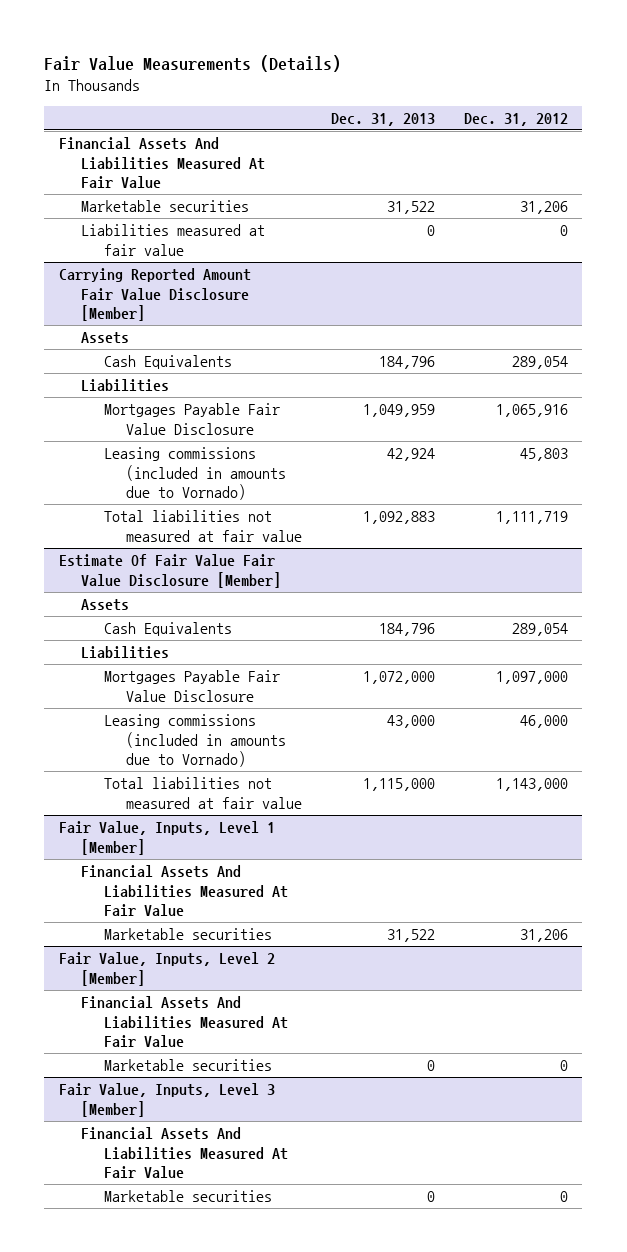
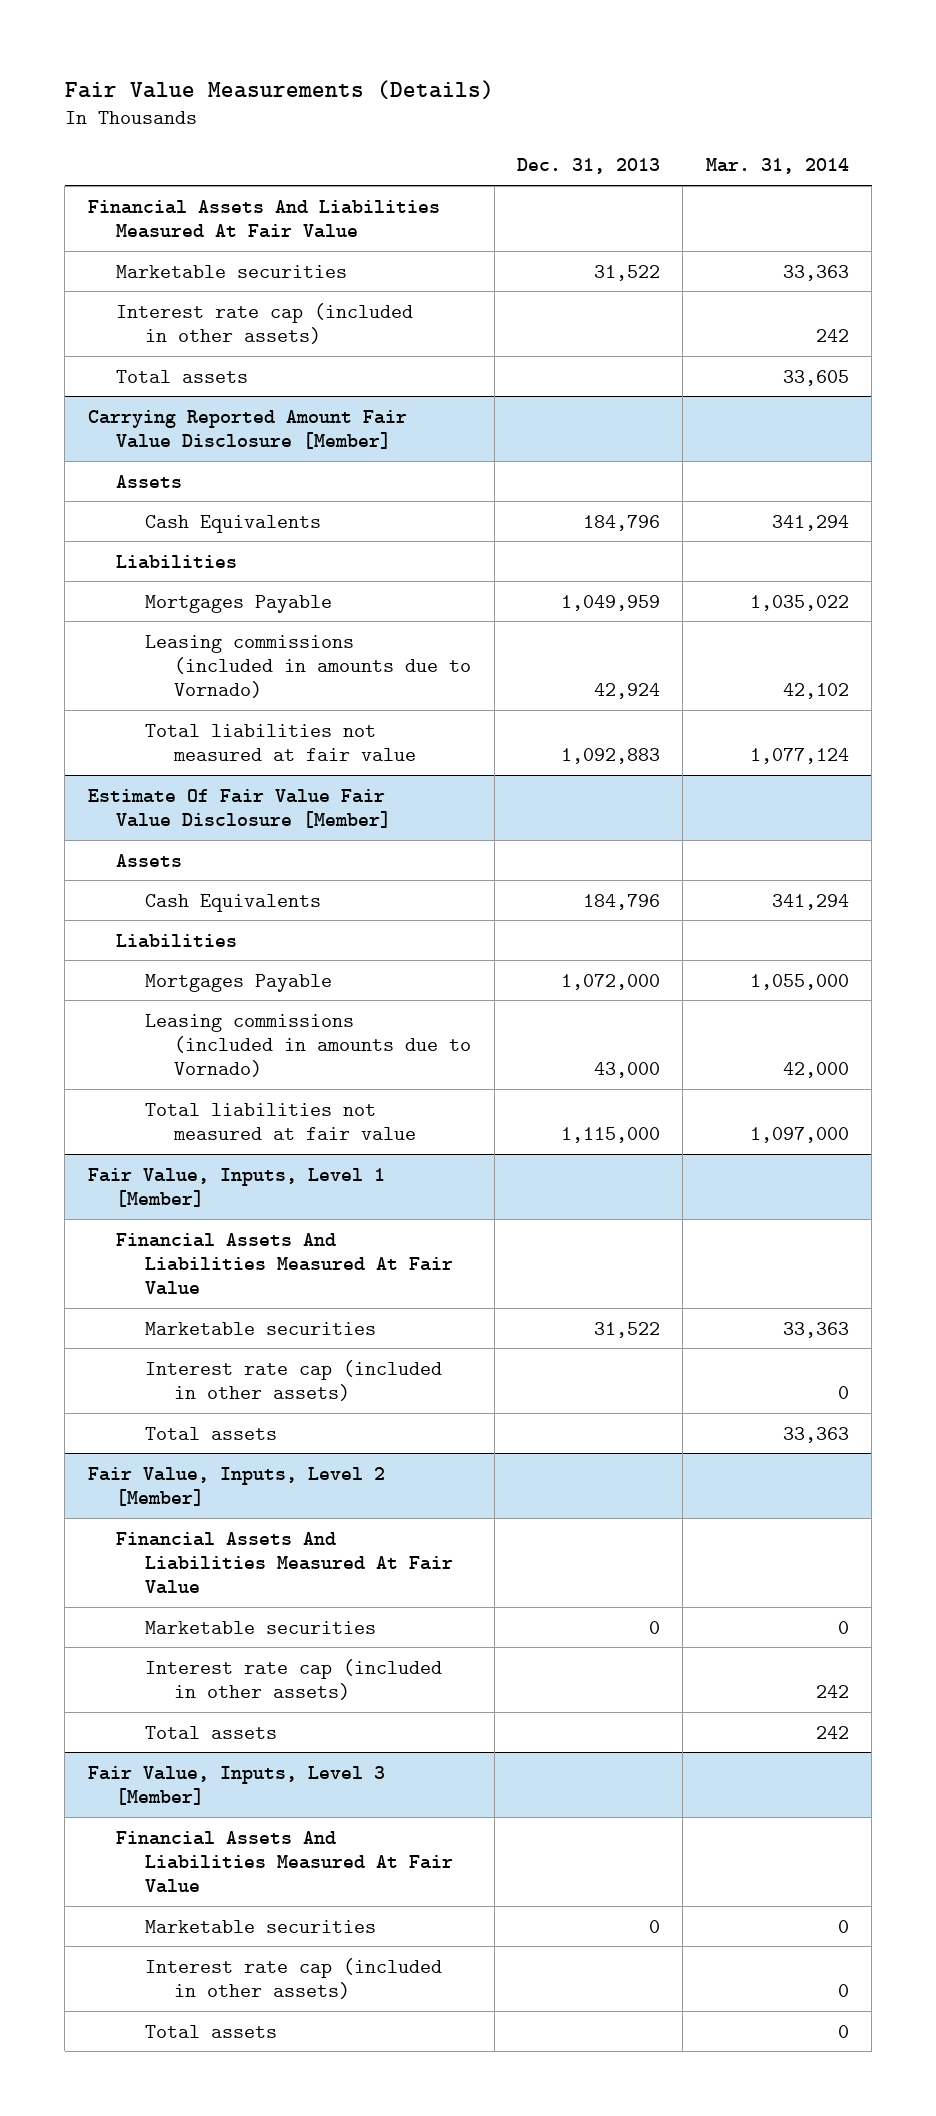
[463,112,568,126] Dec. 31, 2012 -> none
none -> [705,158,849,175] Mar. 31, 2014
[81,224,266,256] Liabilities measured at fair value -> none
none -> [116,302,414,344] Interest rate cap (included in other assets)
none -> [116,369,249,383] Total assets
[103,403,280,435] Mortgages Payable Fair Value Disclosure -> [145,594,333,613] Mortgages Payable
[103,670,280,702] Mortgages Payable Fair Value Disclosure -> [145,973,333,992] Mortgages Payable
none -> [145,1359,443,1401] Interest rate cap (included in other assets)
none -> [145,1426,278,1440] Total assets
none -> [145,1658,443,1700] Interest rate cap (included in other assets)
none -> [145,1725,278,1739] Total assets
none -> [145,1957,443,1999] Interest rate cap (included in other assets)
none -> [145,2024,278,2038] Total assets

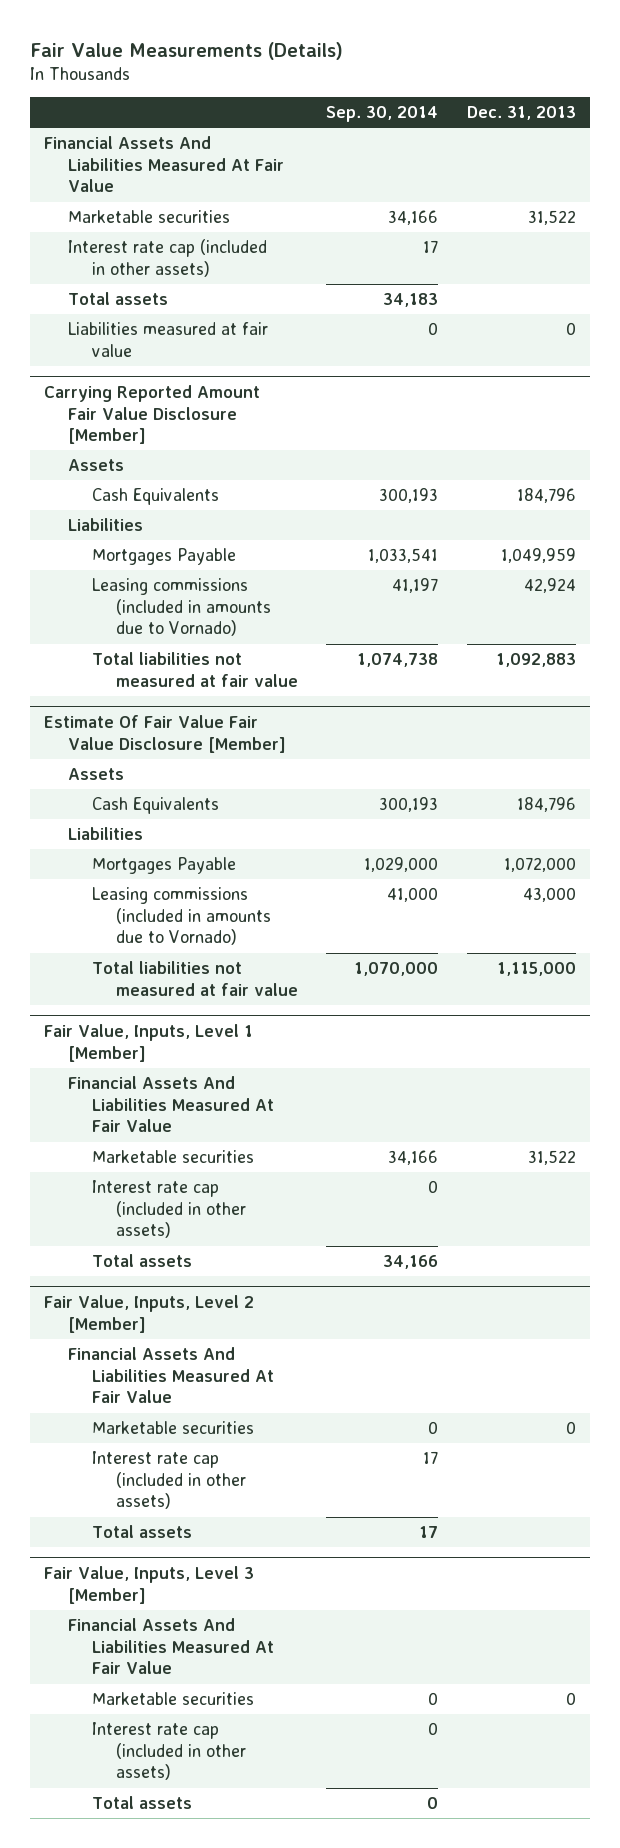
[705,158,849,175] Mar. 31, 2014 -> none
none -> [326,106,439,123] Sep. 30, 2014
none -> [67,321,268,357] Liabilities measured at fair value

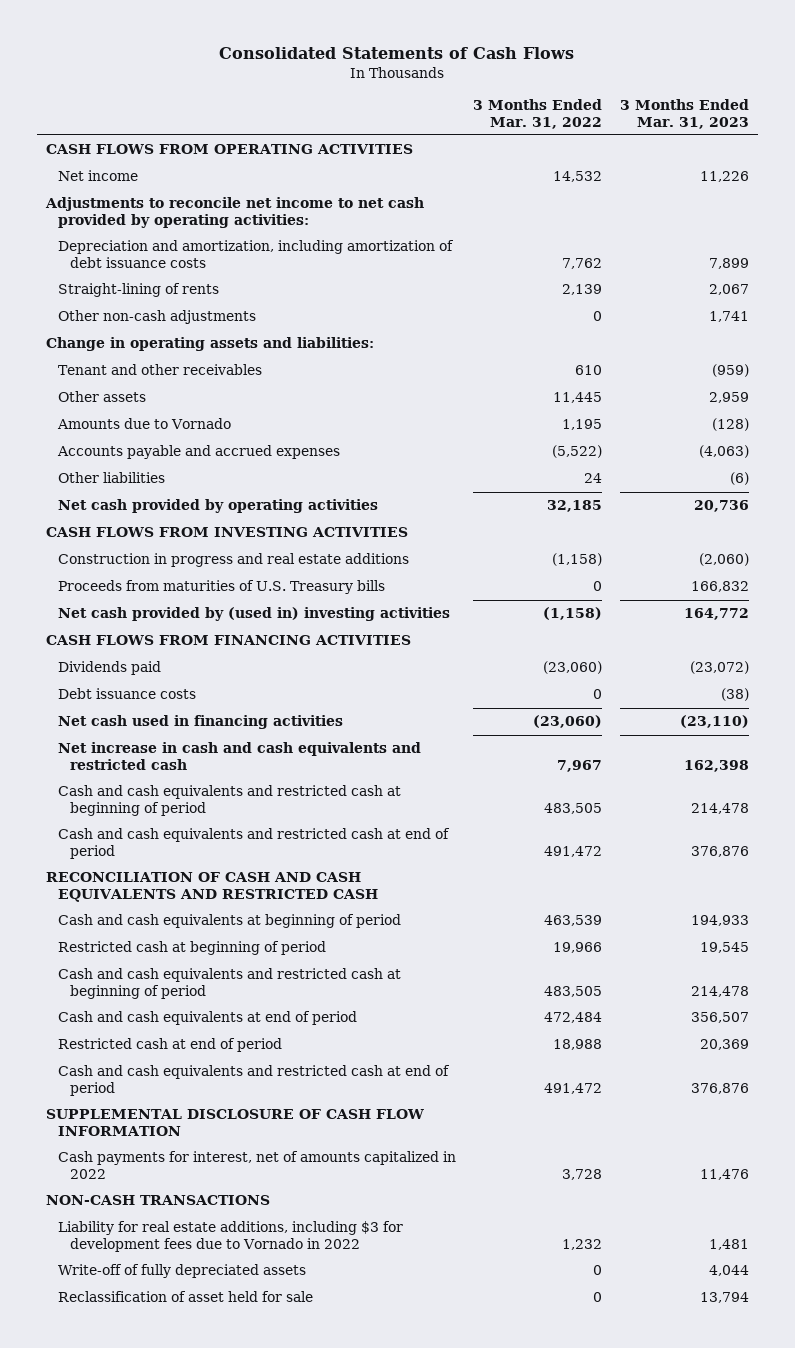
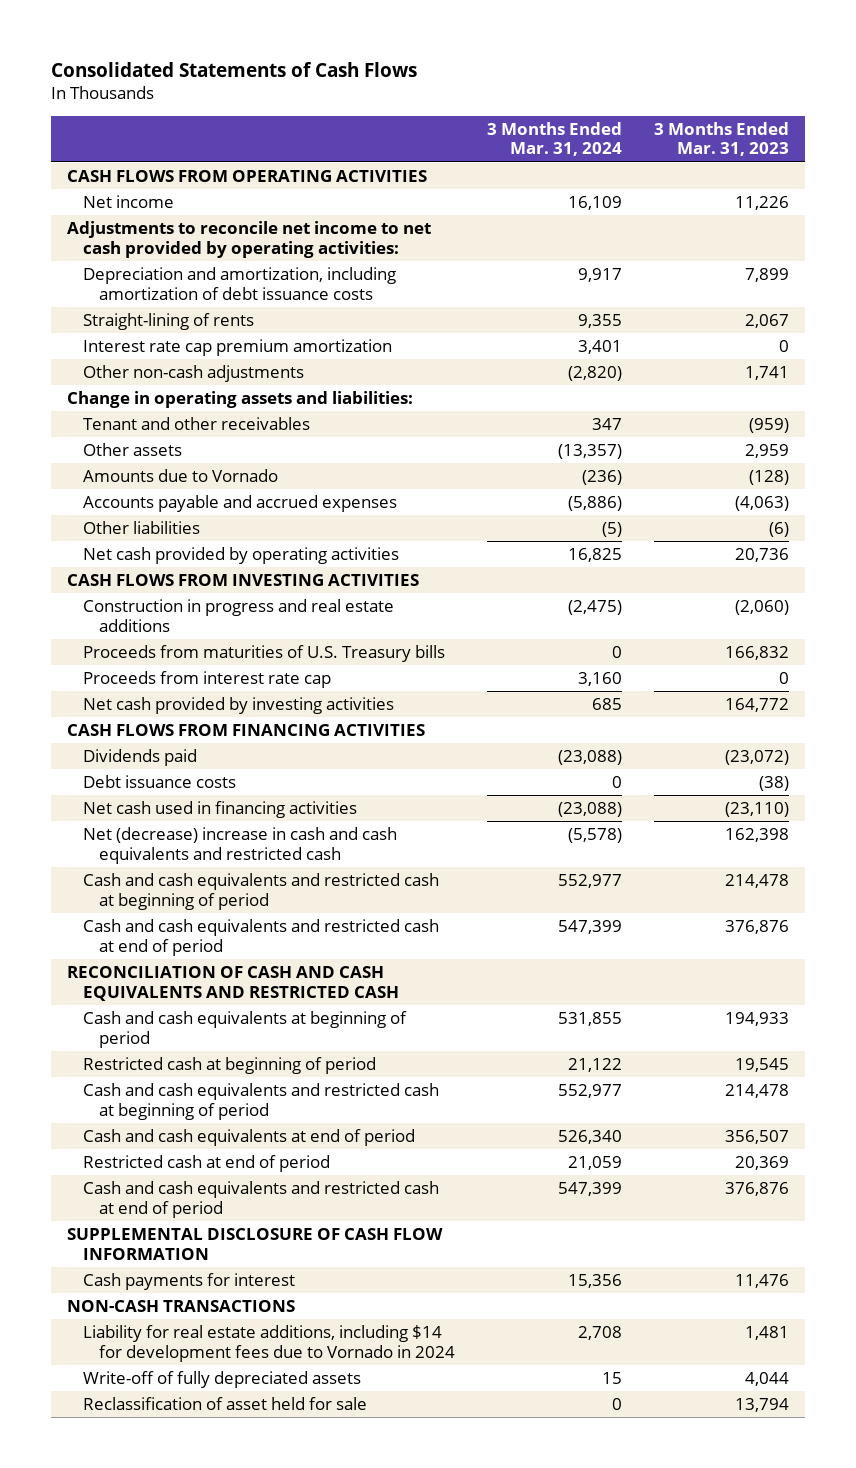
[473,98,603,129] 3 Months Ended Mar. 31, 2022 -> none
none -> [486,121,622,157] 3 Months Ended Mar. 31, 2024
none -> [83,338,393,356] Interest rate cap premium amortization
none -> [83,670,332,688] Proceeds from interest rate cap
[57,607,450,622] Net cash provided by (used in) investing activities -> [83,696,395,714] Net cash provided by investing activities
[57,742,421,771] Net increase in cash and cash equivalents and restricted cash -> [83,826,398,864] Net (decrease) increase in cash and cash equivalents and restricted cash
[57,1151,456,1180] Cash payments for interest, net of amounts capitalized in 2022 -> [83,1272,296,1290] Cash payments for interest
[57,1221,403,1253] Liability for real estate additions, including $3 for development fees due to Vornado in 2022 -> [83,1324,455,1362] Liability for real estate additions, including $14 for development fees due to Vornado in 2024

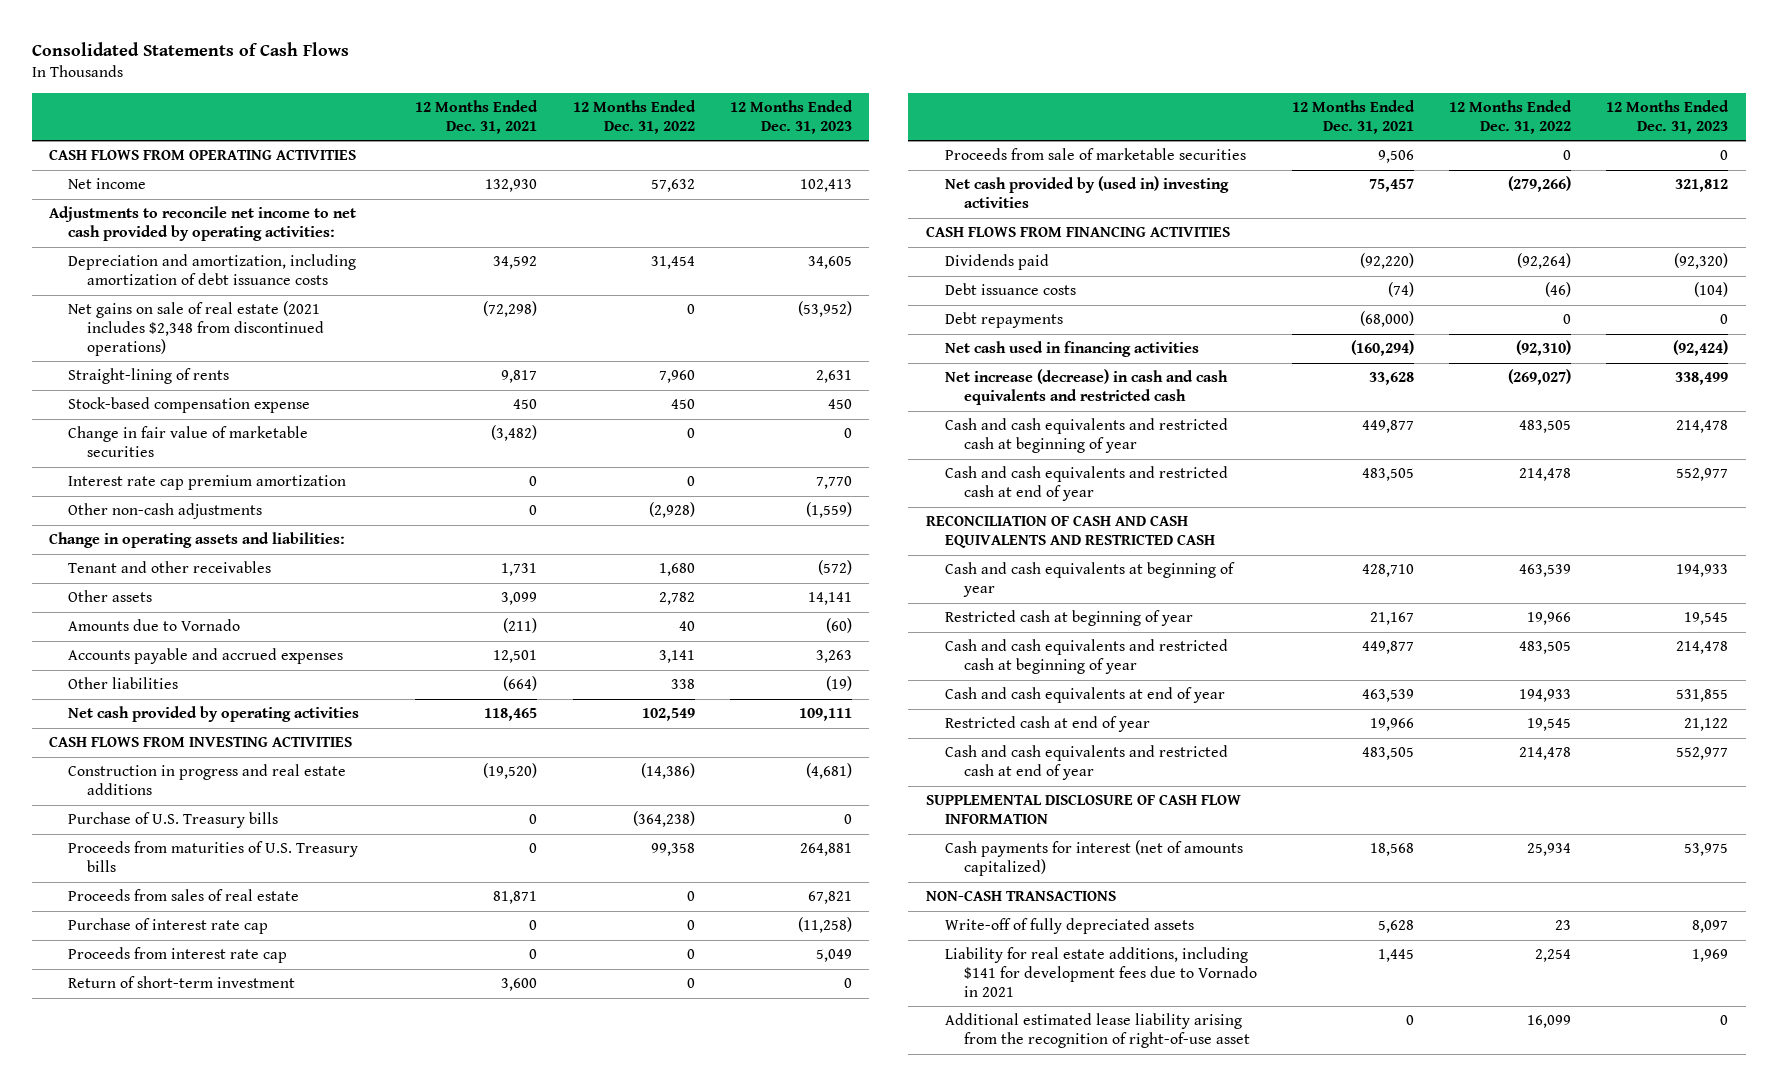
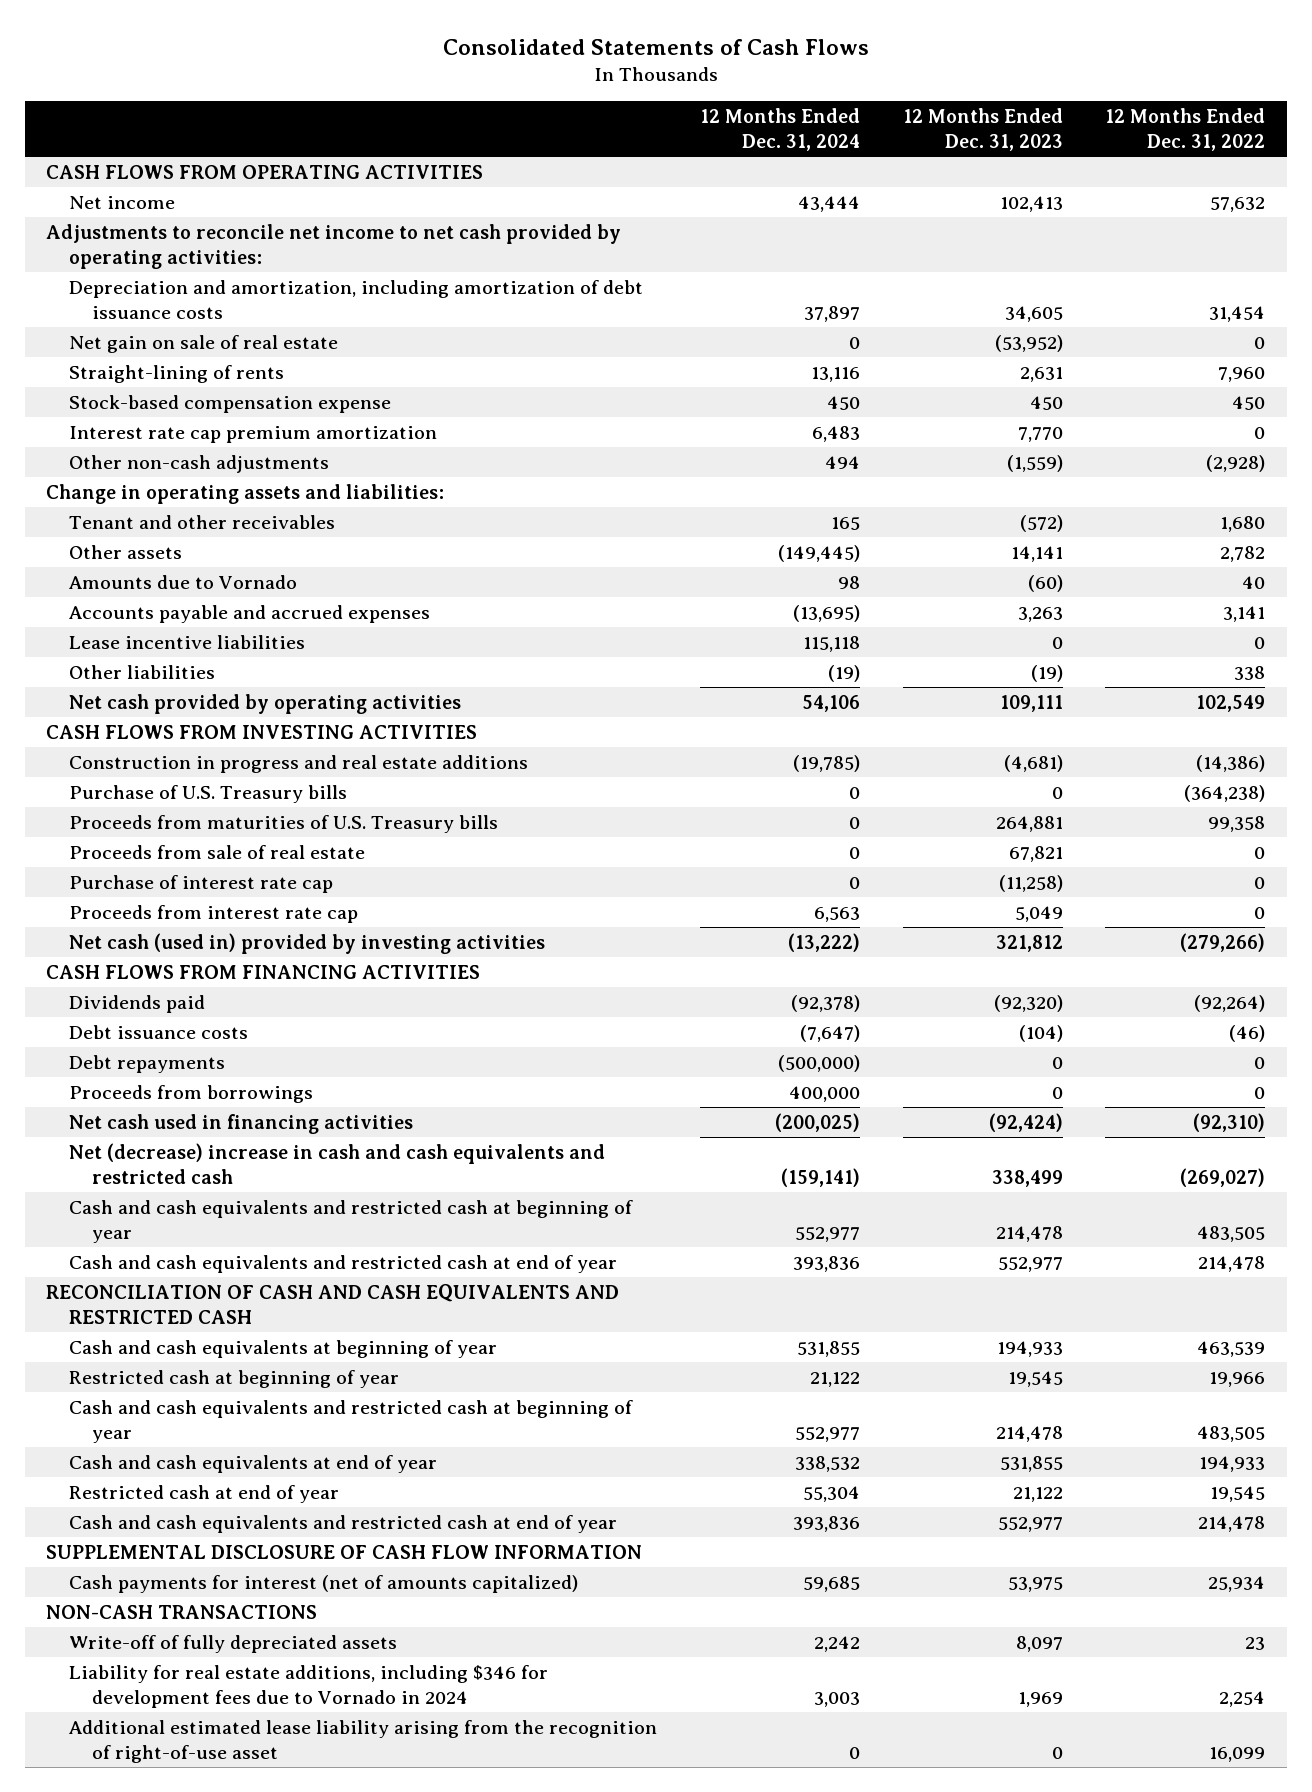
[415,99,539,134] 12 Months Ended Dec. 31, 2021 -> none
none -> [699,107,860,151] 12 Months Ended Dec. 31, 2024
[68,301,325,356] Net gains on sale of real estate (2021 includes $2,348 from discontinued operations) -> [69,334,339,353] Net gain on sale of real estate
[68,426,309,458] Change in fair value of marketable securities -> none
none -> [69,634,306,649] Lease incentive liabilities
[68,889,300,902] Proceeds from sales of real estate -> [69,844,366,859] Proceeds from sale of real estate
[68,976,296,989] Return of short-term investment -> none
[944,148,1246,161] Proceeds from sale of marketable securities -> none
[944,176,1229,209] Net cash provided by (used in) investing activities -> [69,932,546,954] Net cash (used in) provided by investing activities
none -> [69,1084,314,1103] Proceeds from borrowings
[944,369,1228,406] Net increase (decrease) in cash and cash equivalents and restricted cash -> [69,1142,606,1185] Net (decrease) increase in cash and cash equivalents and restricted cash
[944,947,1257,997] Liability for real estate additions, including $141 for development fees due to Vornado in 2021 -> [69,1664,549,1709] Liability for real estate additions, including $346 for development fees due to Vornado in 2024

